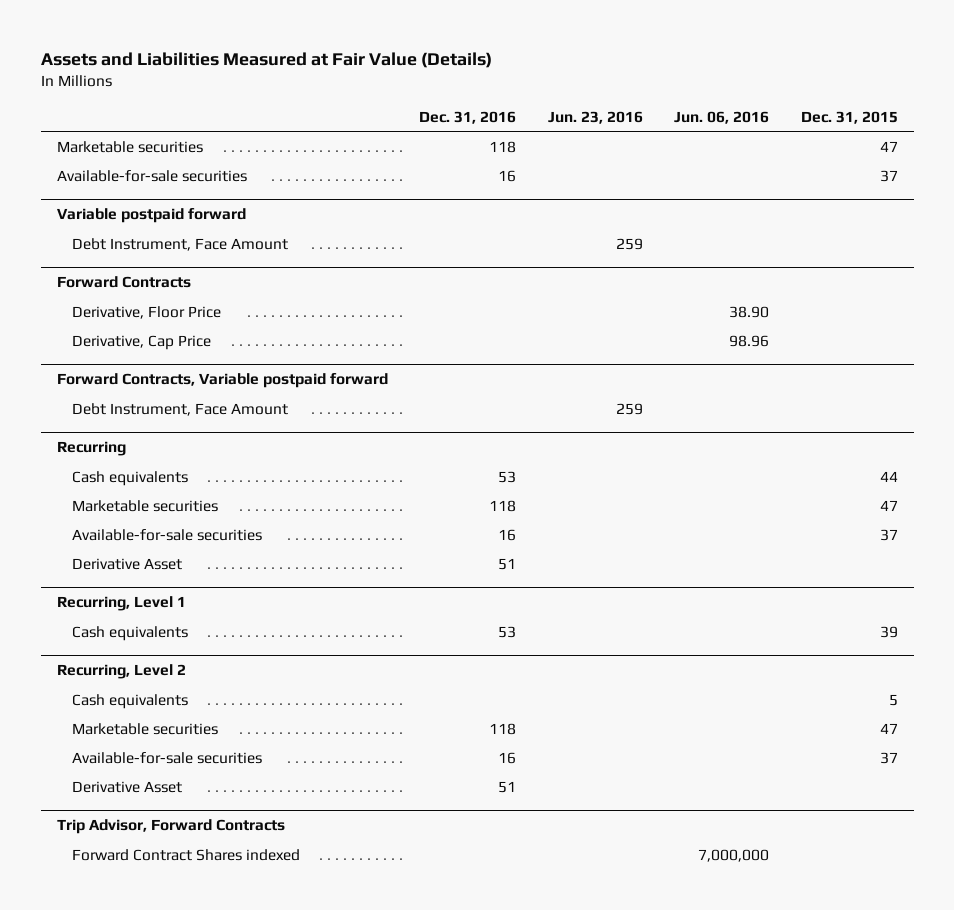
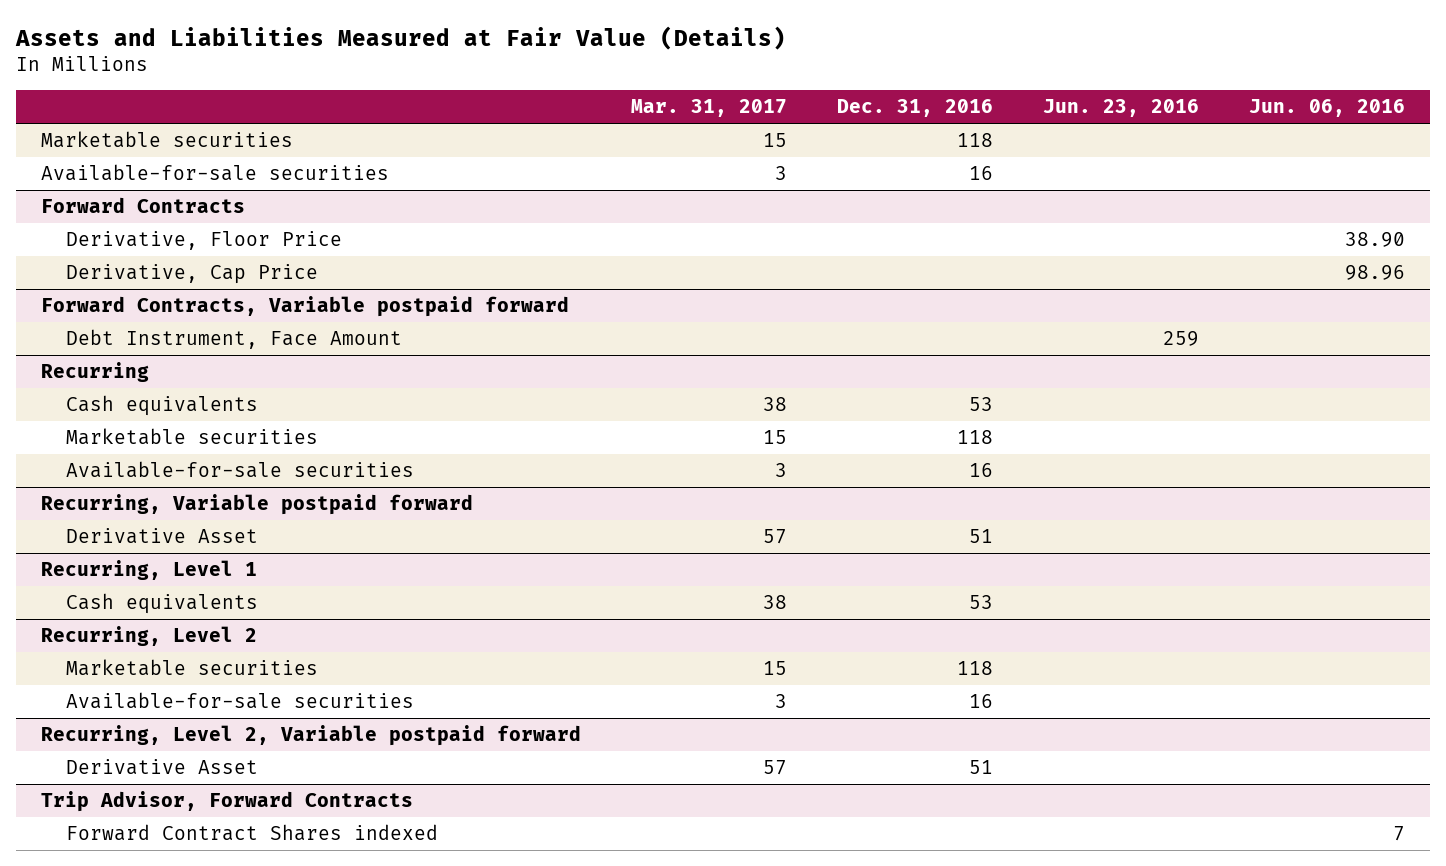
[800,110,898,124] Dec. 31, 2015 -> none
none -> [631,99,788,118] Mar. 31, 2017
[56,208,246,224] Variable postpaid forward -> none
[71,237,288,251] Debt Instrument, Face Amount -> none
none -> [41,494,474,516] Recurring, Variable postpaid forward
[71,693,188,709] Cash equivalents -> none
none -> [41,725,582,747] Recurring, Level 2, Variable postpaid forward
[698,848,770,862] 7,000,000 -> [1392,826,1405,842] 7

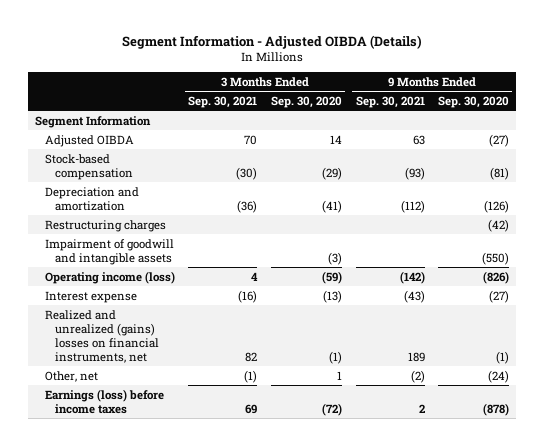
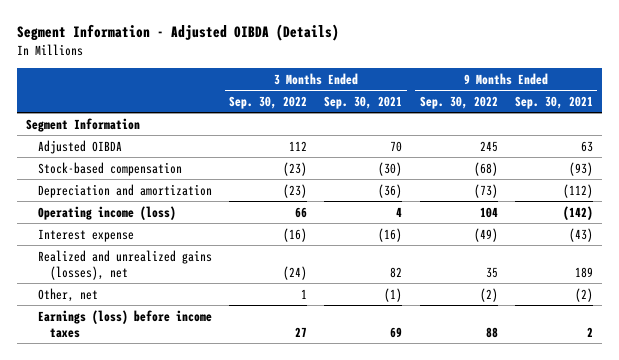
[270,95,342,108] Sep. 30, 2020 -> none
[438,95,510,108] Sep. 30, 2020 -> none
none -> [229,95,308,109] Sep. 30, 2022
none -> [419,95,498,109] Sep. 30, 2022
[44,219,166,232] Restructuring charges -> none
[44,238,174,265] Impairment of goodwill and intangible assets -> none
[44,309,159,363] Realized and unrealized (gains) losses on financial instruments, net -> [37,249,212,280] Realized and unrealized gains (losses), net

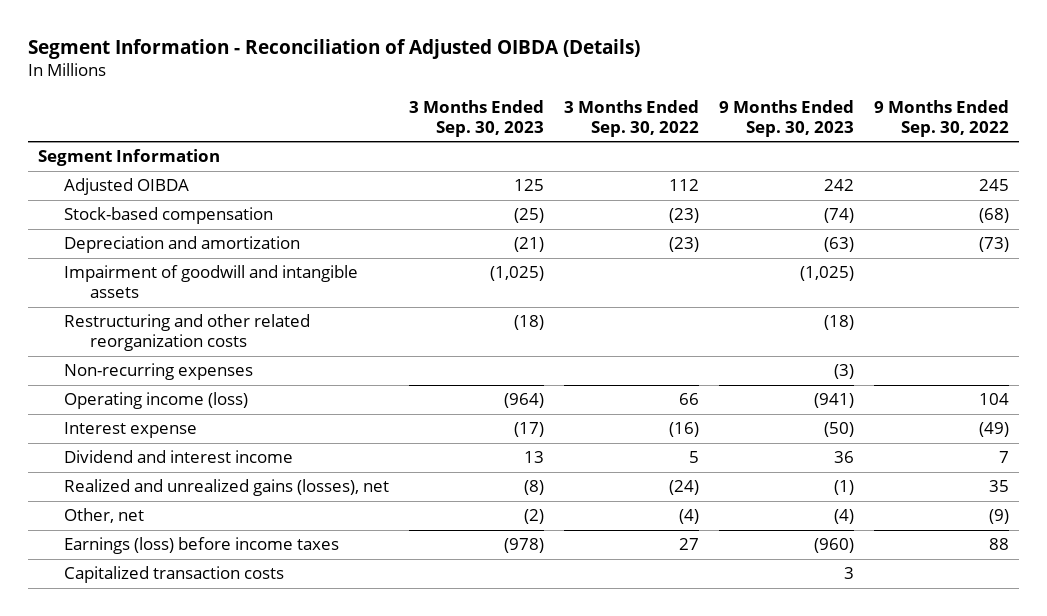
[16,24,339,42] Segment Information - Adjusted OIBDA (Details) -> [27,38,640,59] Segment Information - Reconciliation of Adjusted OIBDA (Details)
[324,95,403,109] Sep. 30, 2021 -> none
[515,95,594,109] Sep. 30, 2021 -> none
none -> [409,99,545,137] 3 Months Ended Sep. 30, 2023
none -> [719,99,855,137] 9 Months Ended Sep. 30, 2023
none -> [64,265,359,299] Impairment of goodwill and intangible assets
none -> [64,314,311,352] Restructuring and other related reorganization costs
none -> [64,363,254,381] Non-recurring expenses
none -> [64,450,294,464] Dividend and interest income
[301,288,308,299] 1 -> [679,509,700,525] (4)
[479,287,498,302] (2) -> [989,509,1010,525] (9)
none -> [64,566,285,584] Capitalized transaction costs

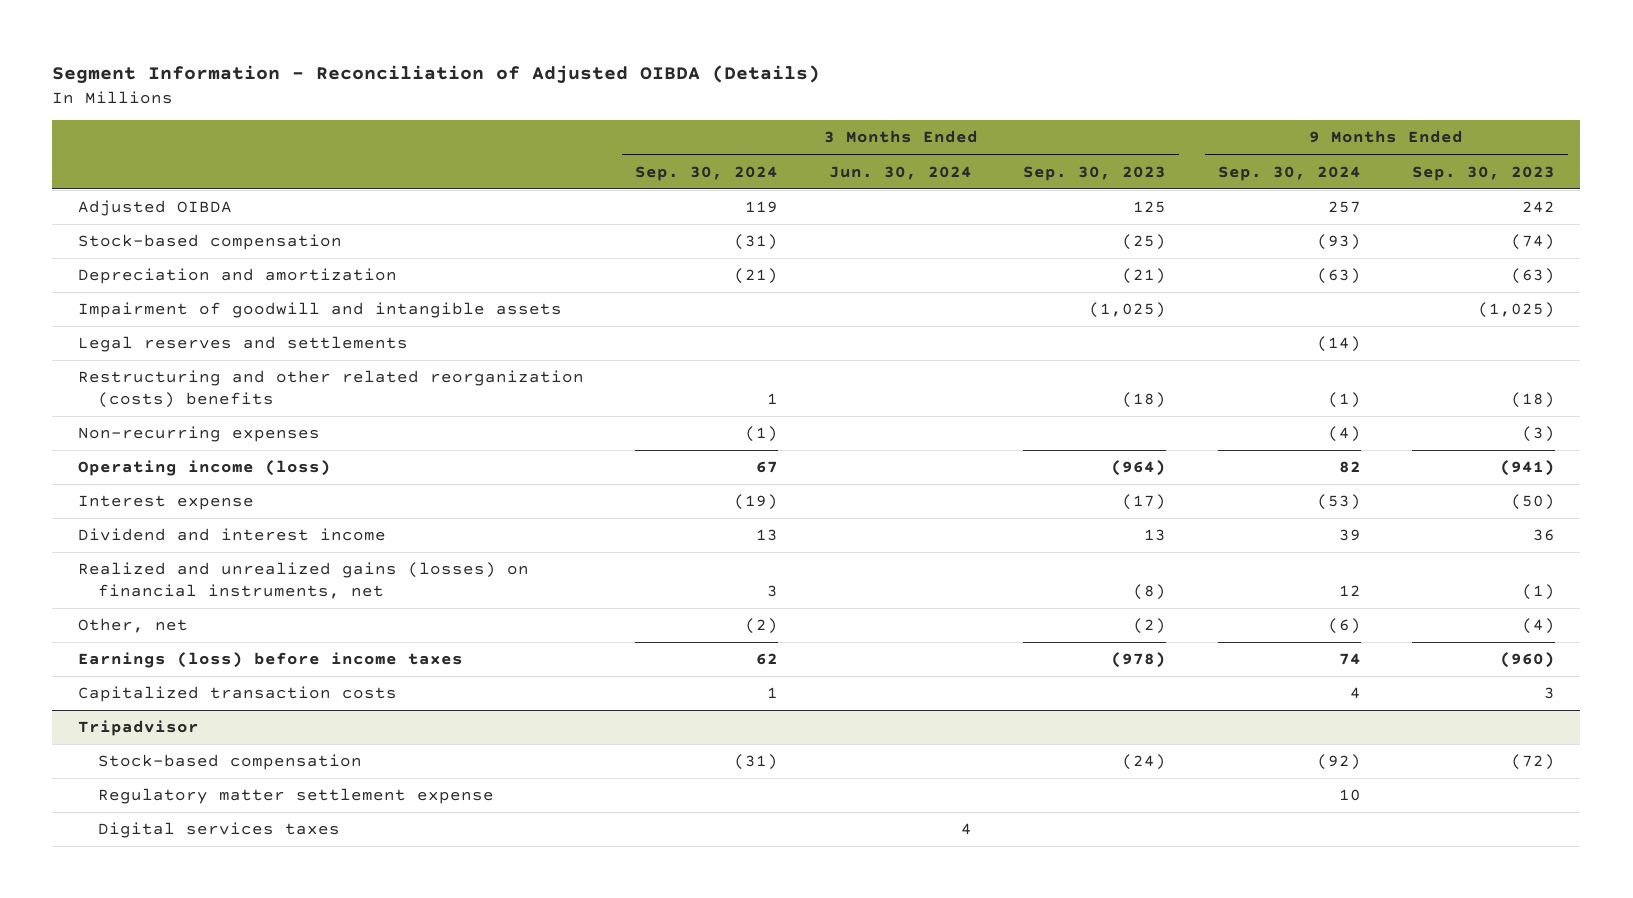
[564,99,700,137] 3 Months Ended Sep. 30, 2022 -> none
[874,99,1010,137] 9 Months Ended Sep. 30, 2022 -> none
none -> [635,165,779,181] Sep. 30, 2024
none -> [829,165,973,180] Jun. 30, 2024
none -> [1217,165,1361,181] Sep. 30, 2024
[37,149,220,167] Segment Information -> none
none -> [77,336,408,353] Legal reserves and settlements
[64,314,311,352] Restructuring and other related reorganization costs -> [77,370,584,408] Restructuring and other related reorganization (costs) benefits
[64,479,390,497] Realized and unrealized gains (losses), net -> [77,562,529,599] Realized and unrealized gains (losses) on financial instruments, net
none -> [77,720,199,737] Tripadvisor
none -> [98,754,363,771] Stock-based compensation
none -> [98,788,495,805] Regulatory matter settlement expense
none -> [98,822,341,839] Digital services taxes

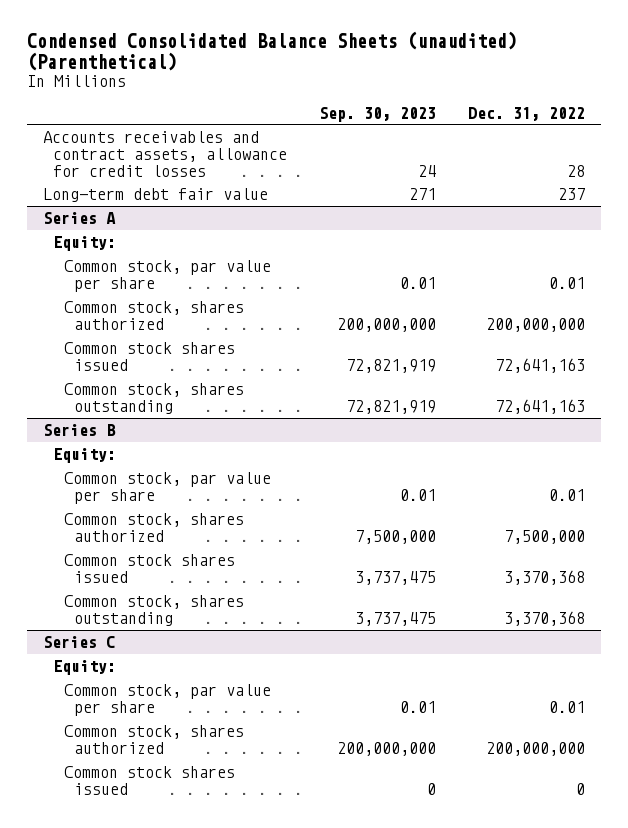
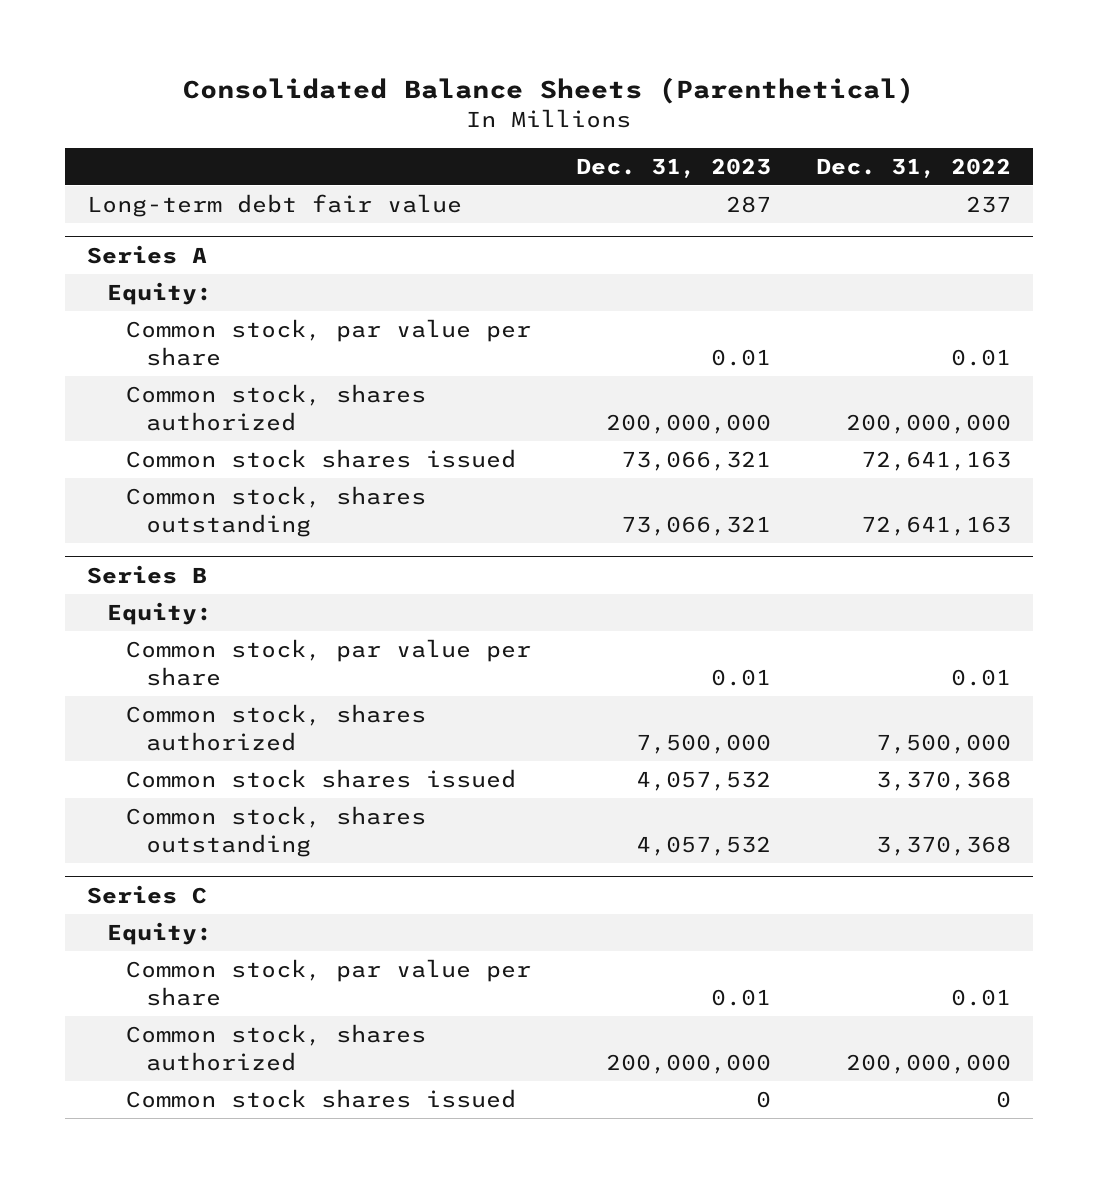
[27,31,518,71] Condensed Consolidated Balance Sheets (unaudited) (Parenthetical) -> [182,76,914,104] Consolidated Balance Sheets (Parenthetical)
[319,106,437,122] Sep. 30, 2023 -> none
none -> [575,157,771,178] Dec. 31, 2023
[43,131,288,177] Accounts receivables and contract assets, allowance for credit losses -> none

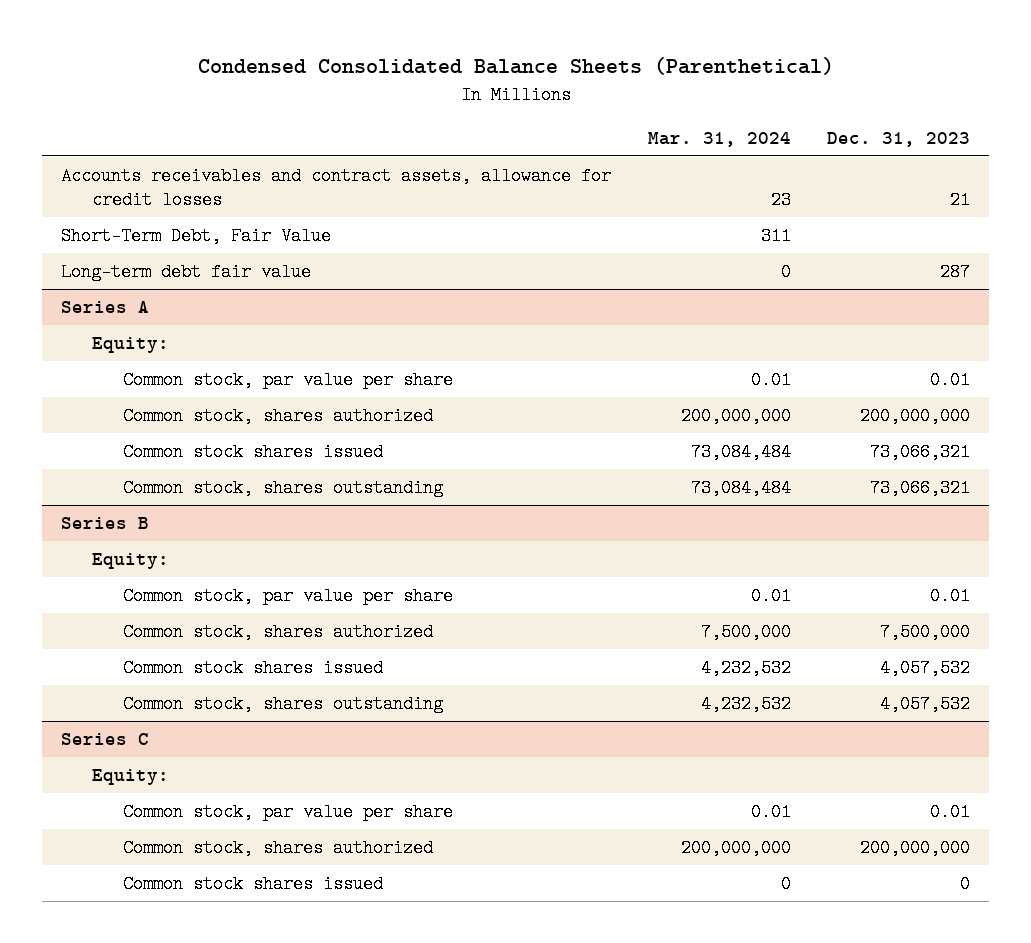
[182,76,914,104] Consolidated Balance Sheets (Parenthetical) -> [197,57,834,76] Condensed Consolidated Balance Sheets (Parenthetical)
[815,157,1011,178] Dec. 31, 2022 -> none
none -> [647,131,791,147] Mar. 31, 2024
none -> [60,167,611,210] Accounts receivables and contract assets, allowance for credit losses
none -> [60,227,331,246] Short-Term Debt, Fair Value

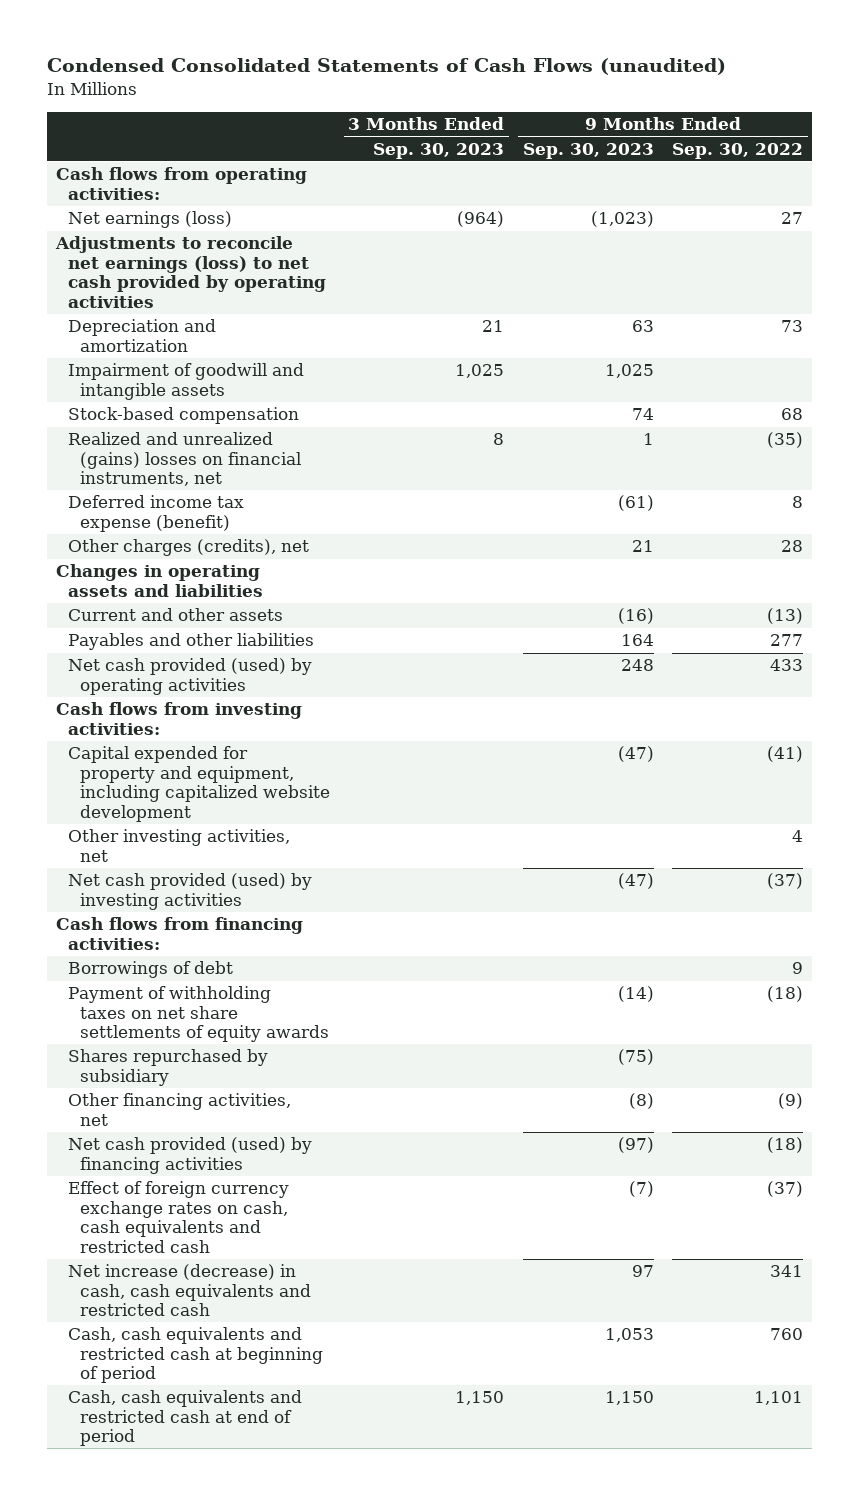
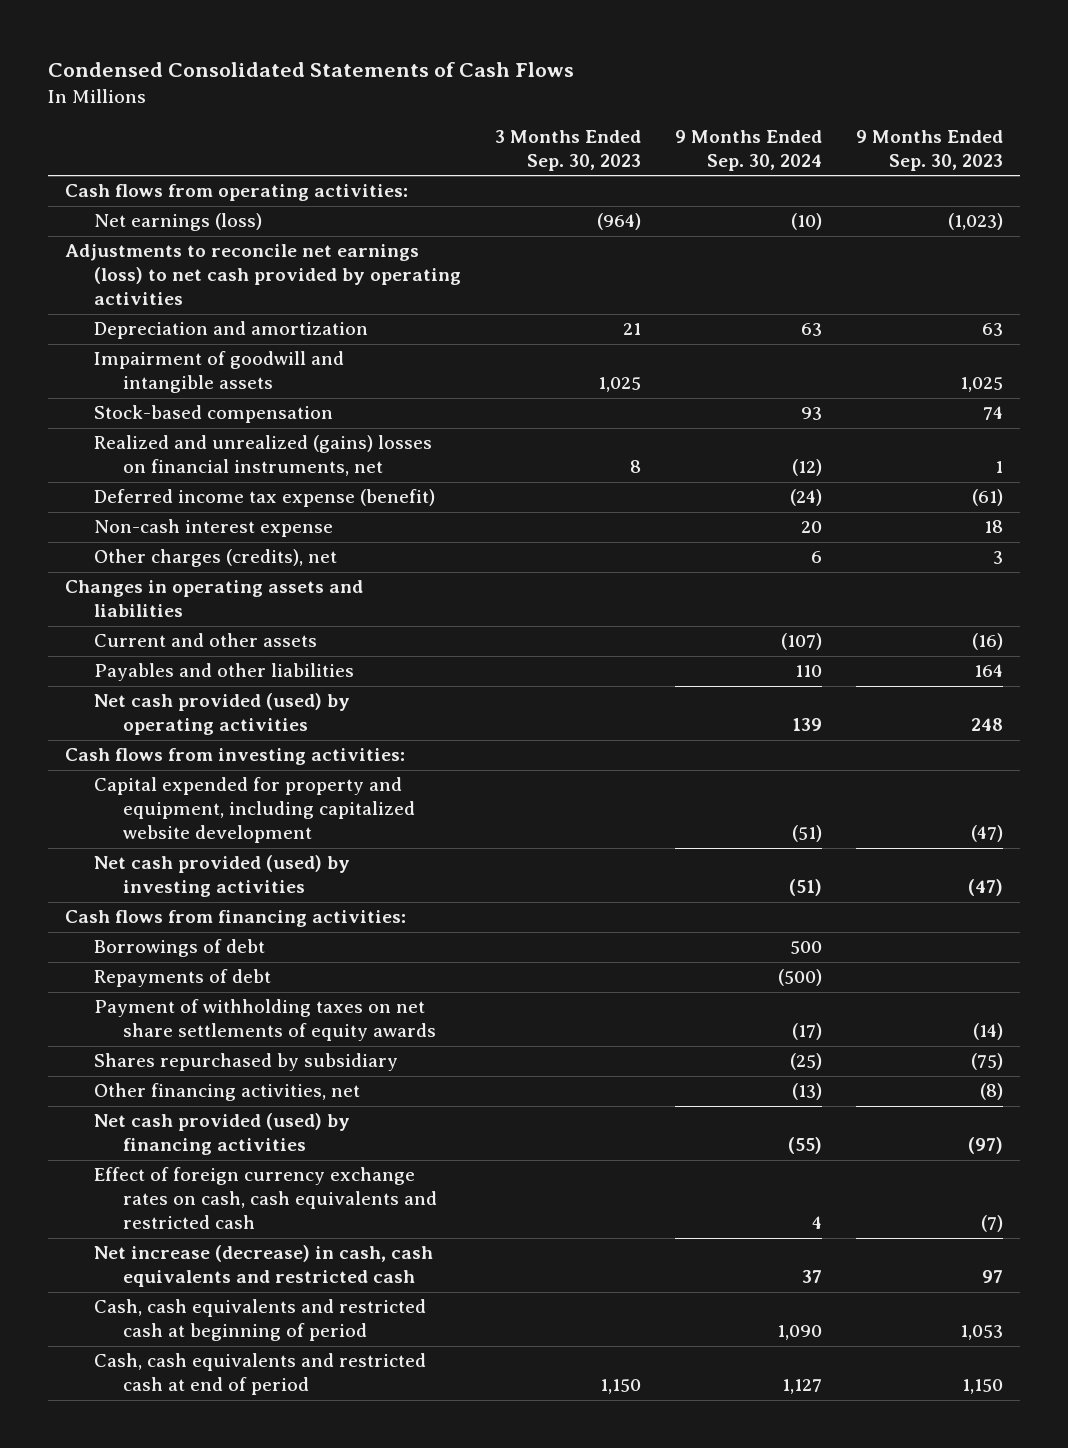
[46,58,726,76] Condensed Consolidated Statements of Cash Flows (unaudited) -> [48,62,575,78] Condensed Consolidated Statements of Cash Flows
[672,142,804,159] Sep. 30, 2022 -> none
none -> [674,130,822,172] 9 Months Ended Sep. 30, 2024
none -> [93,519,333,538] Non-cash interest expense
[631,540,654,553] 21 -> [992,551,1003,565] 3
[67,829,290,862] Other investing activities, net -> none
none -> [93,969,271,988] Repayments of debt

